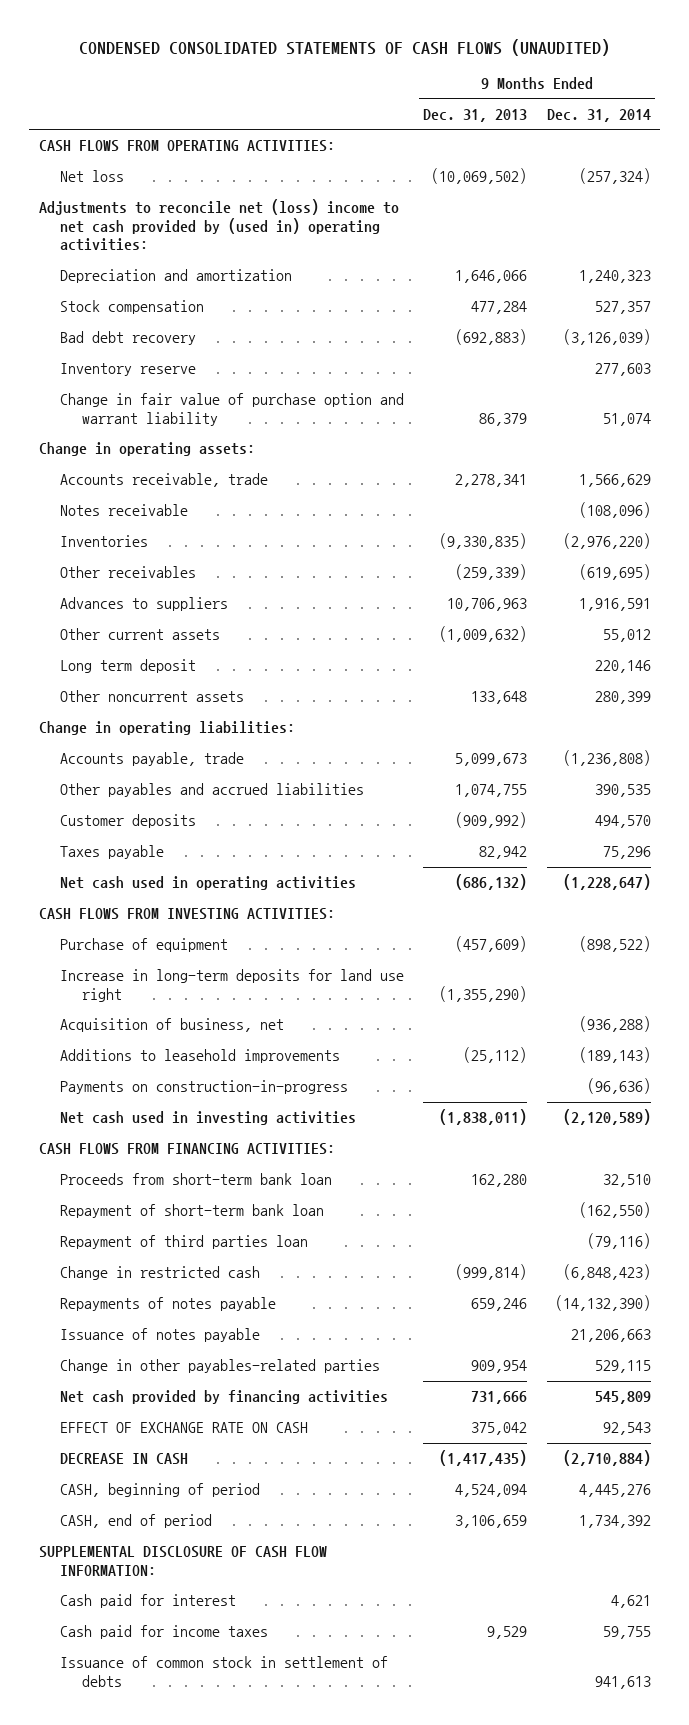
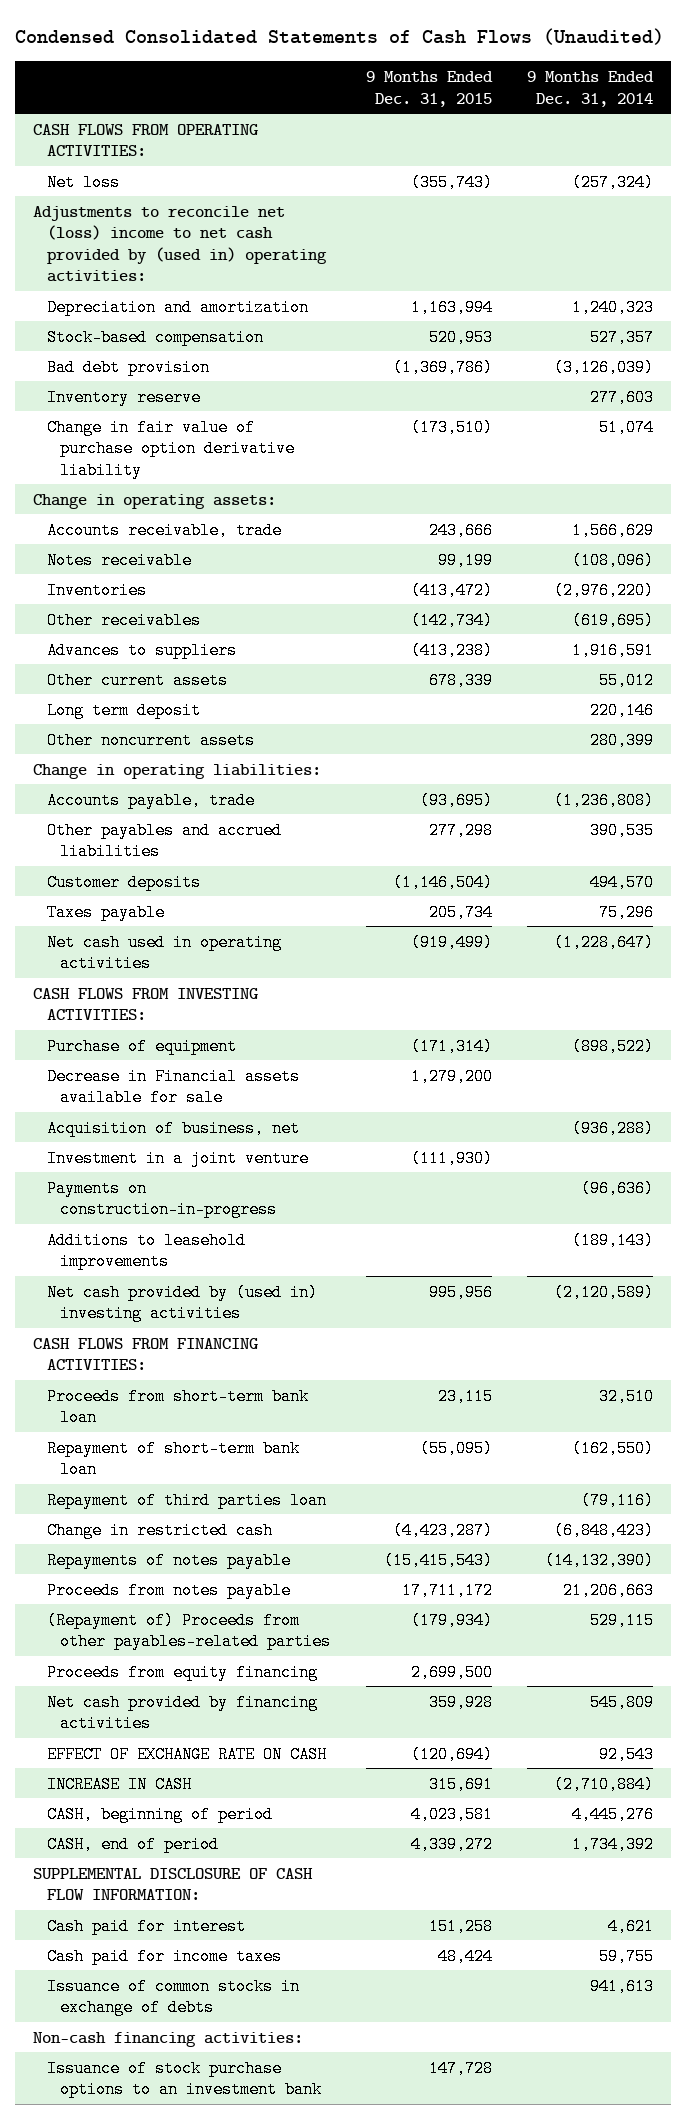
[78,39,610,57] CONDENSED CONSOLIDATED STATEMENTS OF CASH FLOWS (UNAUDITED) -> [15,28,665,46] Condensed Consolidated Statements of Cash Flows (Unaudited)
[423,108,528,122] Dec. 31, 2013 -> none
none -> [365,70,493,107] 9 Months Ended Dec. 31, 2015
[60,300,205,315] Stock compensation -> [46,328,264,346] Stock-based compensation
[60,331,197,346] Bad debt recovery -> [46,358,210,376] Bad debt provision
[60,393,405,426] Change in fair value of purchase option and warrant liability -> [46,418,296,479] Change in fair value of purchase option derivative liability
[60,969,405,1002] Increase in long-term deposits for land use right -> none
none -> [46,1067,300,1107] Decrease in Financial assets available for sale
none -> [46,1149,309,1167] Investment in a joint venture
[60,1049,341,1064] Additions to leasehold improvements -> [46,1231,246,1271] Additions to leasehold improvements
[60,1111,357,1126] Net cash used in investing activities -> [46,1283,318,1323] Net cash provided by (used in) investing activities
[60,1328,261,1343] Issuance of notes payable -> [46,1581,291,1599] Proceeds from notes payable
[60,1359,381,1374] Change in other payables-related parties -> [46,1611,332,1651] (Repayment of) Proceeds from other payables-related parties
none -> [46,1663,318,1681] Proceeds from equity financing
[60,1453,189,1466] DECREASE IN CASH -> [46,1775,192,1793] INCREASE IN CASH
[60,1656,389,1687] Issuance of common stock in settlement of debts -> [46,1977,300,2017] Issuance of common stocks in exchange of debts
none -> [33,2031,304,2047] Non-cash financing activities:
none -> [46,2059,323,2099] Issuance of stock purchase options to an investment bank

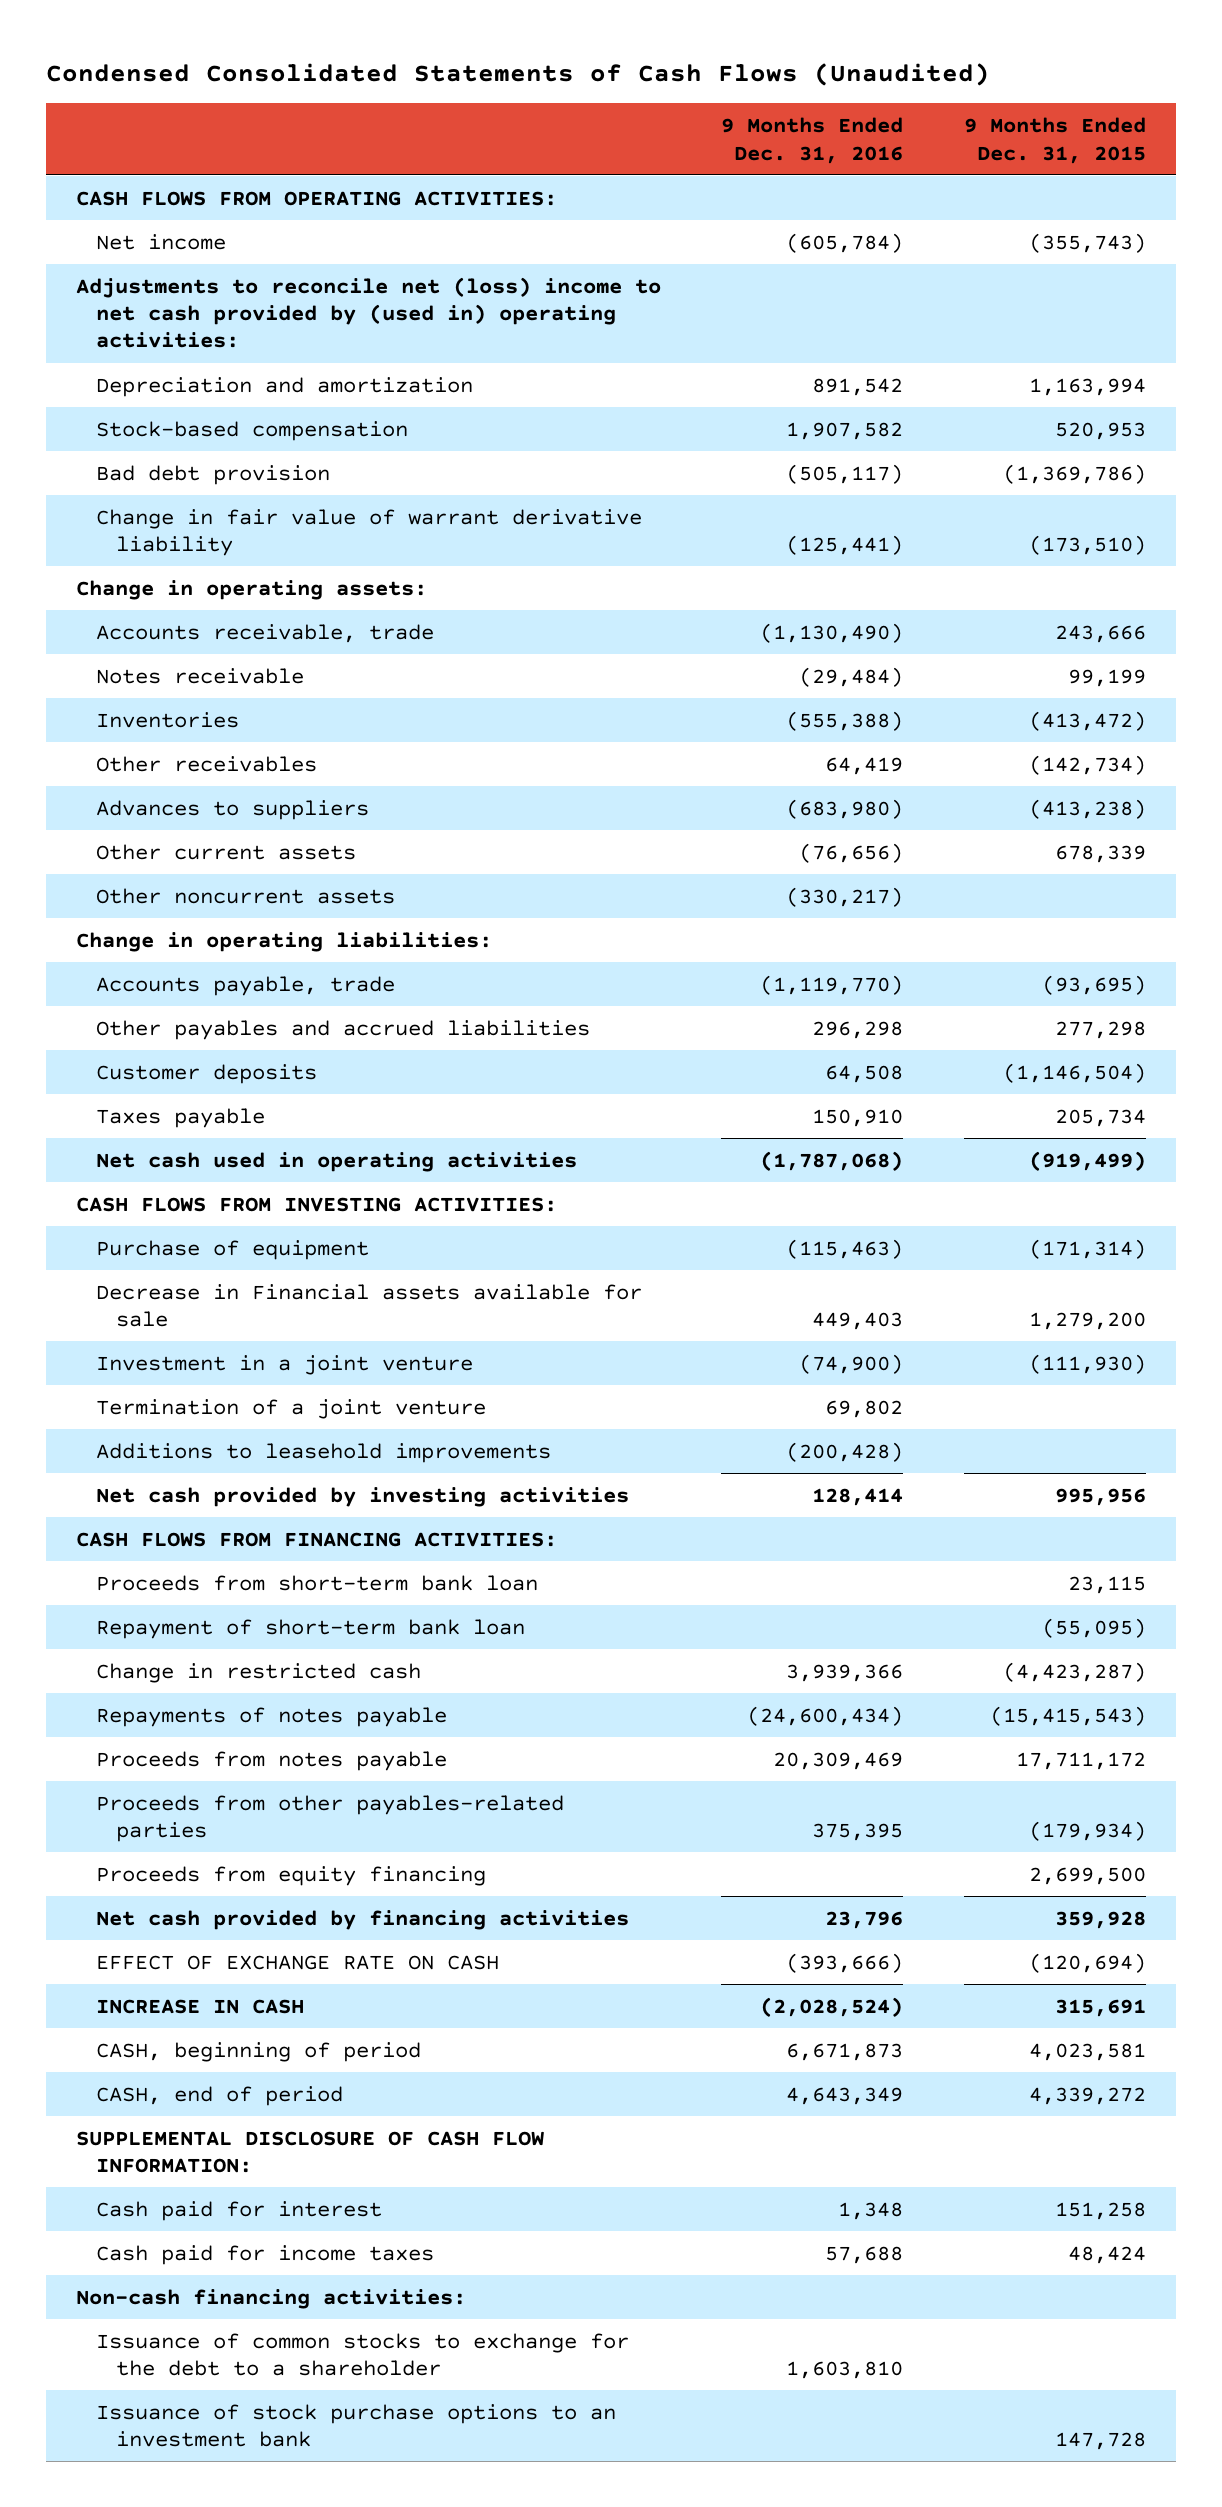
[527,70,655,107] 9 Months Ended Dec. 31, 2014 -> none
none -> [721,117,904,164] 9 Months Ended Dec. 31, 2016
[46,173,120,191] Net loss -> [95,233,226,250] Net income
[46,388,201,406] Inventory reserve -> none
[46,418,296,479] Change in fair value of purchase option derivative liability -> [95,508,642,557] Change in fair value of warrant derivative liability
[46,701,201,719] Long term deposit -> none
[46,1119,300,1137] Acquisition of business, net -> none
[46,1179,278,1219] Payments on construction-in-progress -> none
none -> [95,1398,486,1419] Termination of a joint venture
[46,1283,318,1323] Net cash provided by (used in) investing activities -> [95,1486,629,1507] Net cash provided by investing activities
[46,1491,327,1509] Repayment of third parties loan -> none
[46,1611,332,1651] (Repayment of) Proceeds from other payables-related parties -> [95,1794,564,1843] Proceeds from other payables-related parties
[46,1977,300,2017] Issuance of common stocks in exchange of debts -> none
none -> [95,2332,629,2377] Issuance of common stocks to exchange for the debt to a shareholder

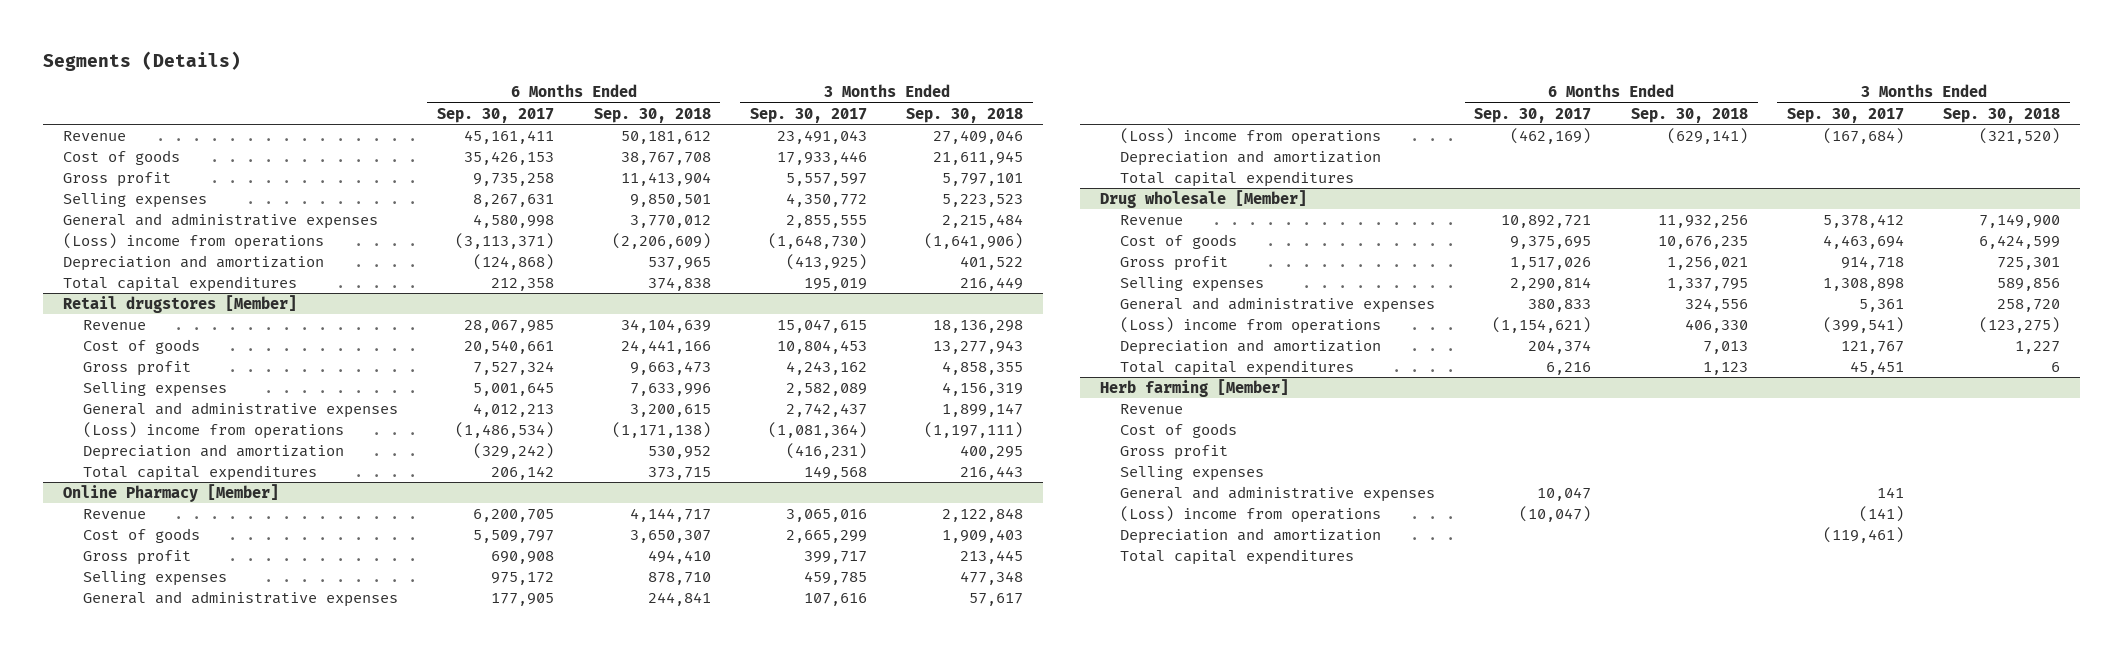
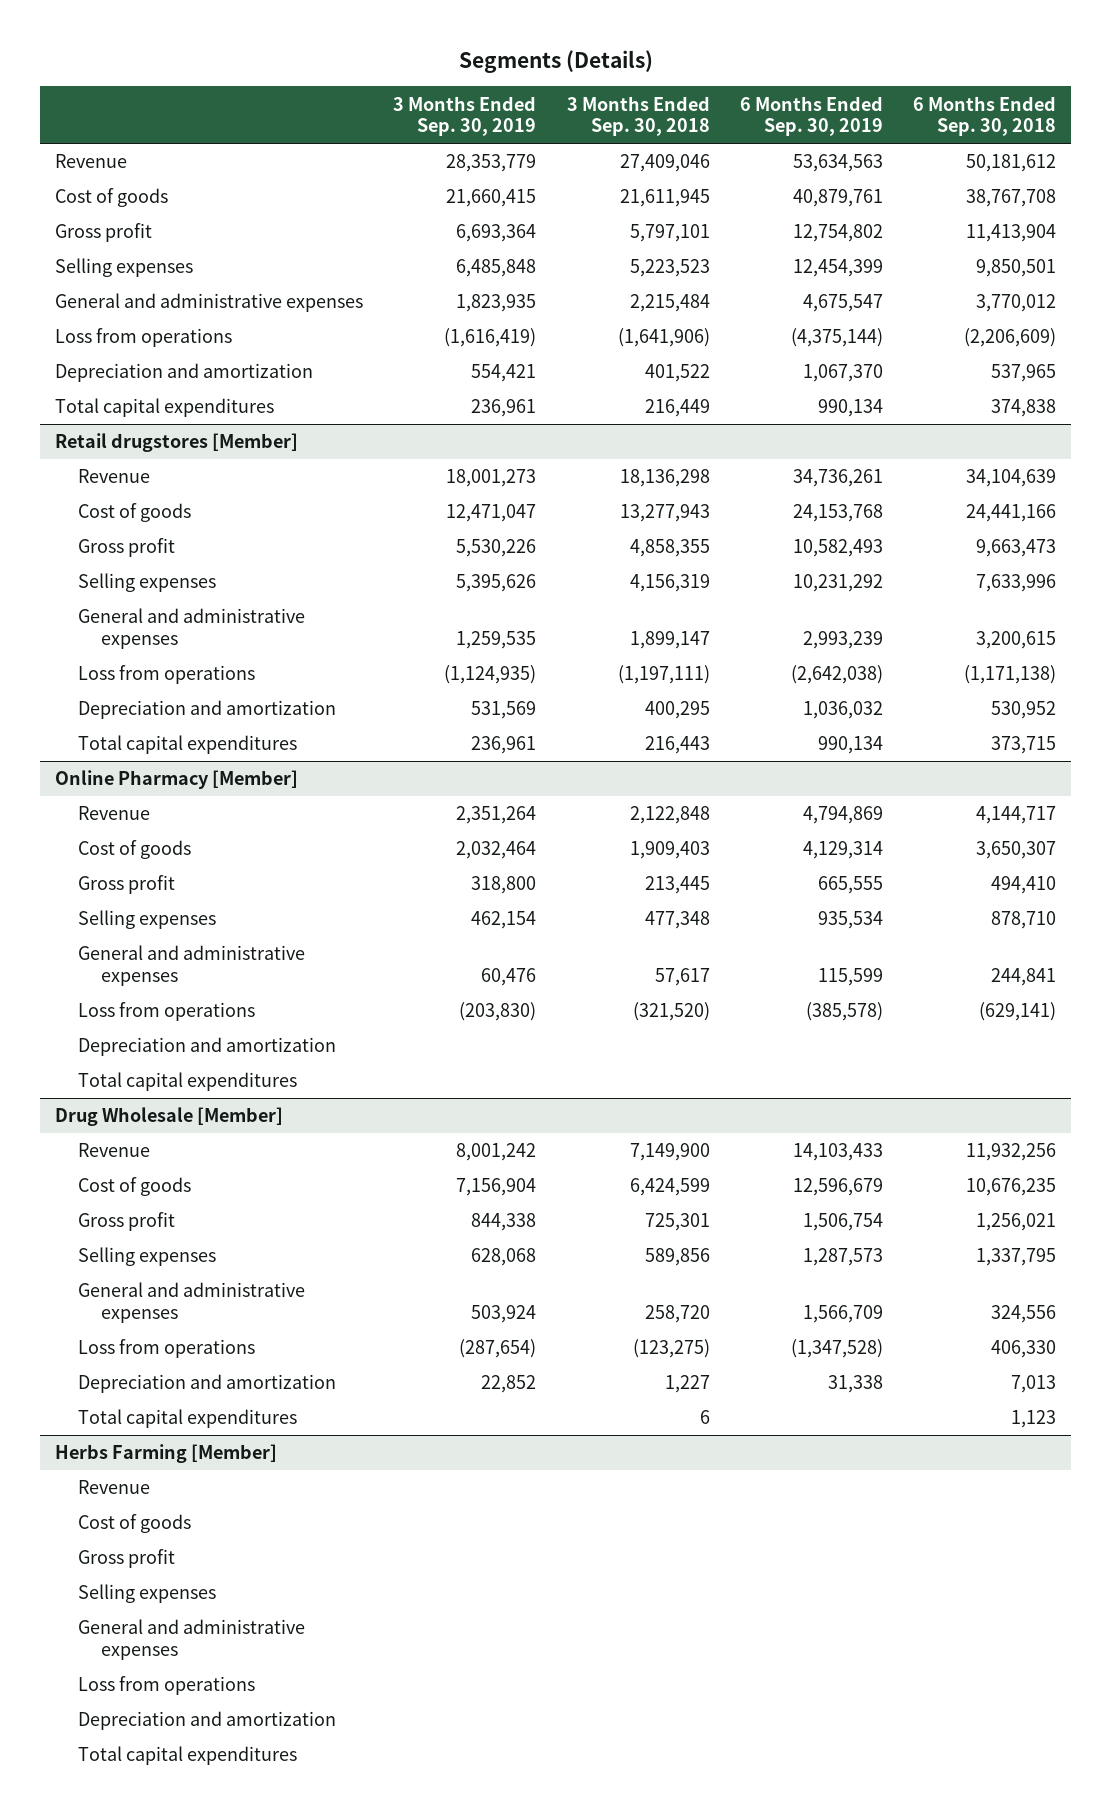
[437,107,555,123] Sep. 30, 2017 -> none
[749,107,867,123] Sep. 30, 2017 -> none
none -> [393,95,537,137] 3 Months Ended Sep. 30, 2019
none -> [739,95,883,137] 6 Months Ended Sep. 30, 2019
[62,232,324,250] (Loss) income from operations -> [54,328,232,348] Loss from operations
[82,421,344,439] (Loss) income from operations -> [77,665,255,685] Loss from operations
[1120,127,1382,145] (Loss) income from operations -> [77,1002,255,1022] Loss from operations
[1100,189,1308,208] Drug wholesale [Member] -> [54,1107,283,1127] Drug Wholesale [Member]
[1120,316,1382,334] (Loss) income from operations -> [77,1339,255,1359] Loss from operations
[1100,378,1290,397] Herb farming [Member] -> [54,1444,277,1464] Herbs Farming [Member]
[1120,505,1382,523] (Loss) income from operations -> [77,1676,255,1696] Loss from operations

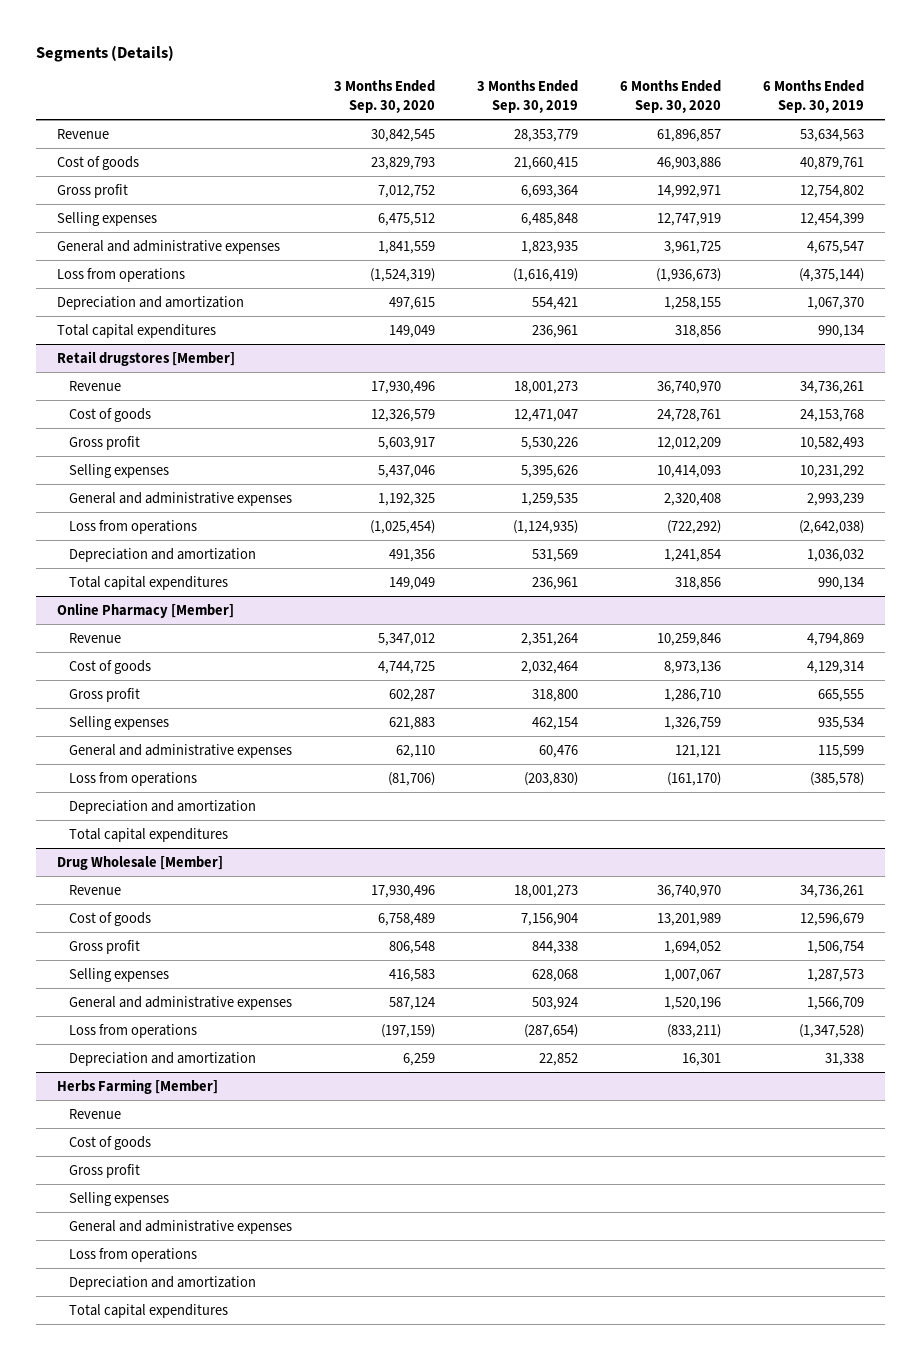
[566,95,710,137] 3 Months Ended Sep. 30, 2018 -> none
[913,95,1057,137] 6 Months Ended Sep. 30, 2018 -> none
none -> [334,80,436,113] 3 Months Ended Sep. 30, 2020
none -> [620,80,722,113] 6 Months Ended Sep. 30, 2020
[456,1143,537,1162] 8,001,242 -> [514,884,579,898] 18,001,273
[792,1143,883,1162] 14,103,433 -> [800,884,865,898] 34,736,261
[77,1409,297,1429] Total capital expenditures -> none

